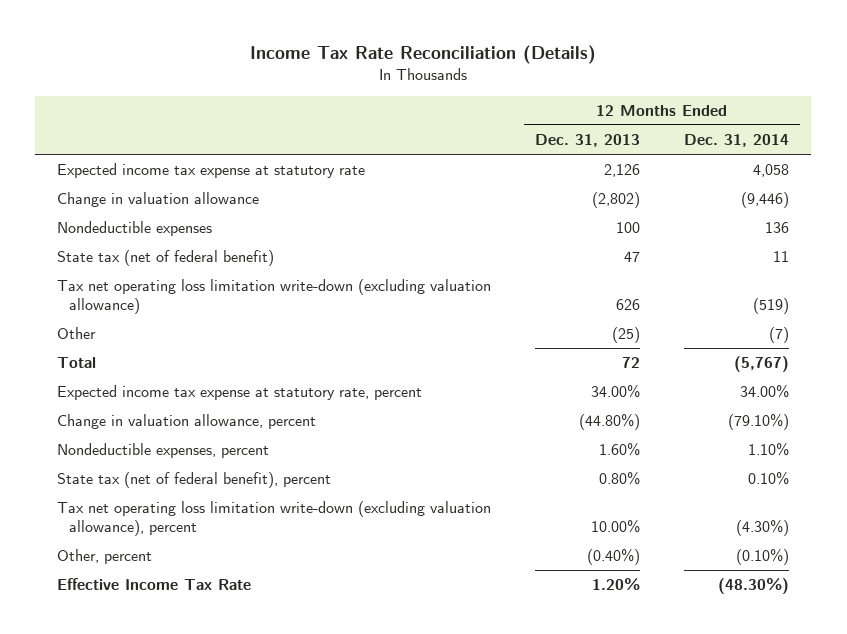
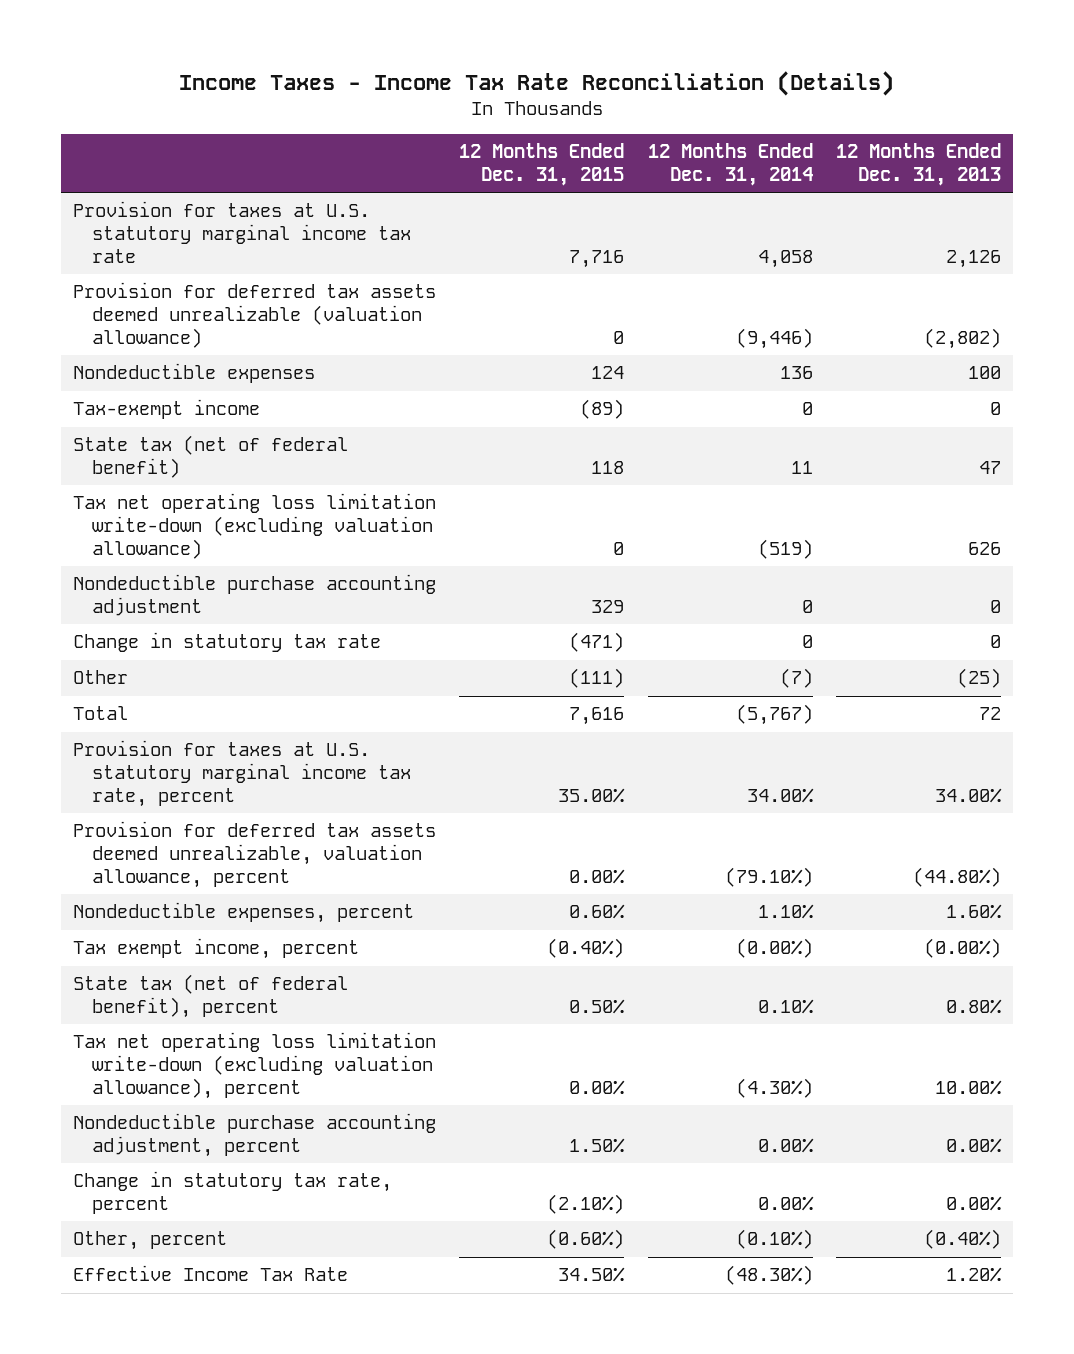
[250,45,597,65] Income Tax Rate Reconciliation (Details) -> [179,71,895,97] Income Taxes - Income Tax Rate Reconciliation (Details)
none -> [459,143,625,186] 12 Months Ended Dec. 31, 2015
[57,163,366,179] Expected income tax expense at statutory rate -> [72,201,411,263] Provision for taxes at U.S. statutory marginal income tax rate
[57,192,260,208] Change in valuation allowance -> [72,282,436,348] Provision for deferred tax assets deemed unrealizable (valuation allowance)
none -> [72,399,260,420] Tax-exempt income
none -> [72,574,436,617] Nondeductible purchase accounting adjustment
none -> [72,632,381,653] Change in statutory tax rate
[57,385,423,401] Expected income tax expense at statutory rate, percent -> [72,740,411,807] Provision for taxes at U.S. statutory marginal income tax rate, percent
[57,414,317,430] Change in valuation allowance, percent -> [72,821,436,888] Provision for deferred tax assets deemed unrealizable, valuation allowance, percent
none -> [72,938,359,960] Tax exempt income, percent
none -> [72,1113,436,1158] Nondeductible purchase accounting adjustment, percent
none -> [72,1171,392,1215] Change in statutory tax rate, percent

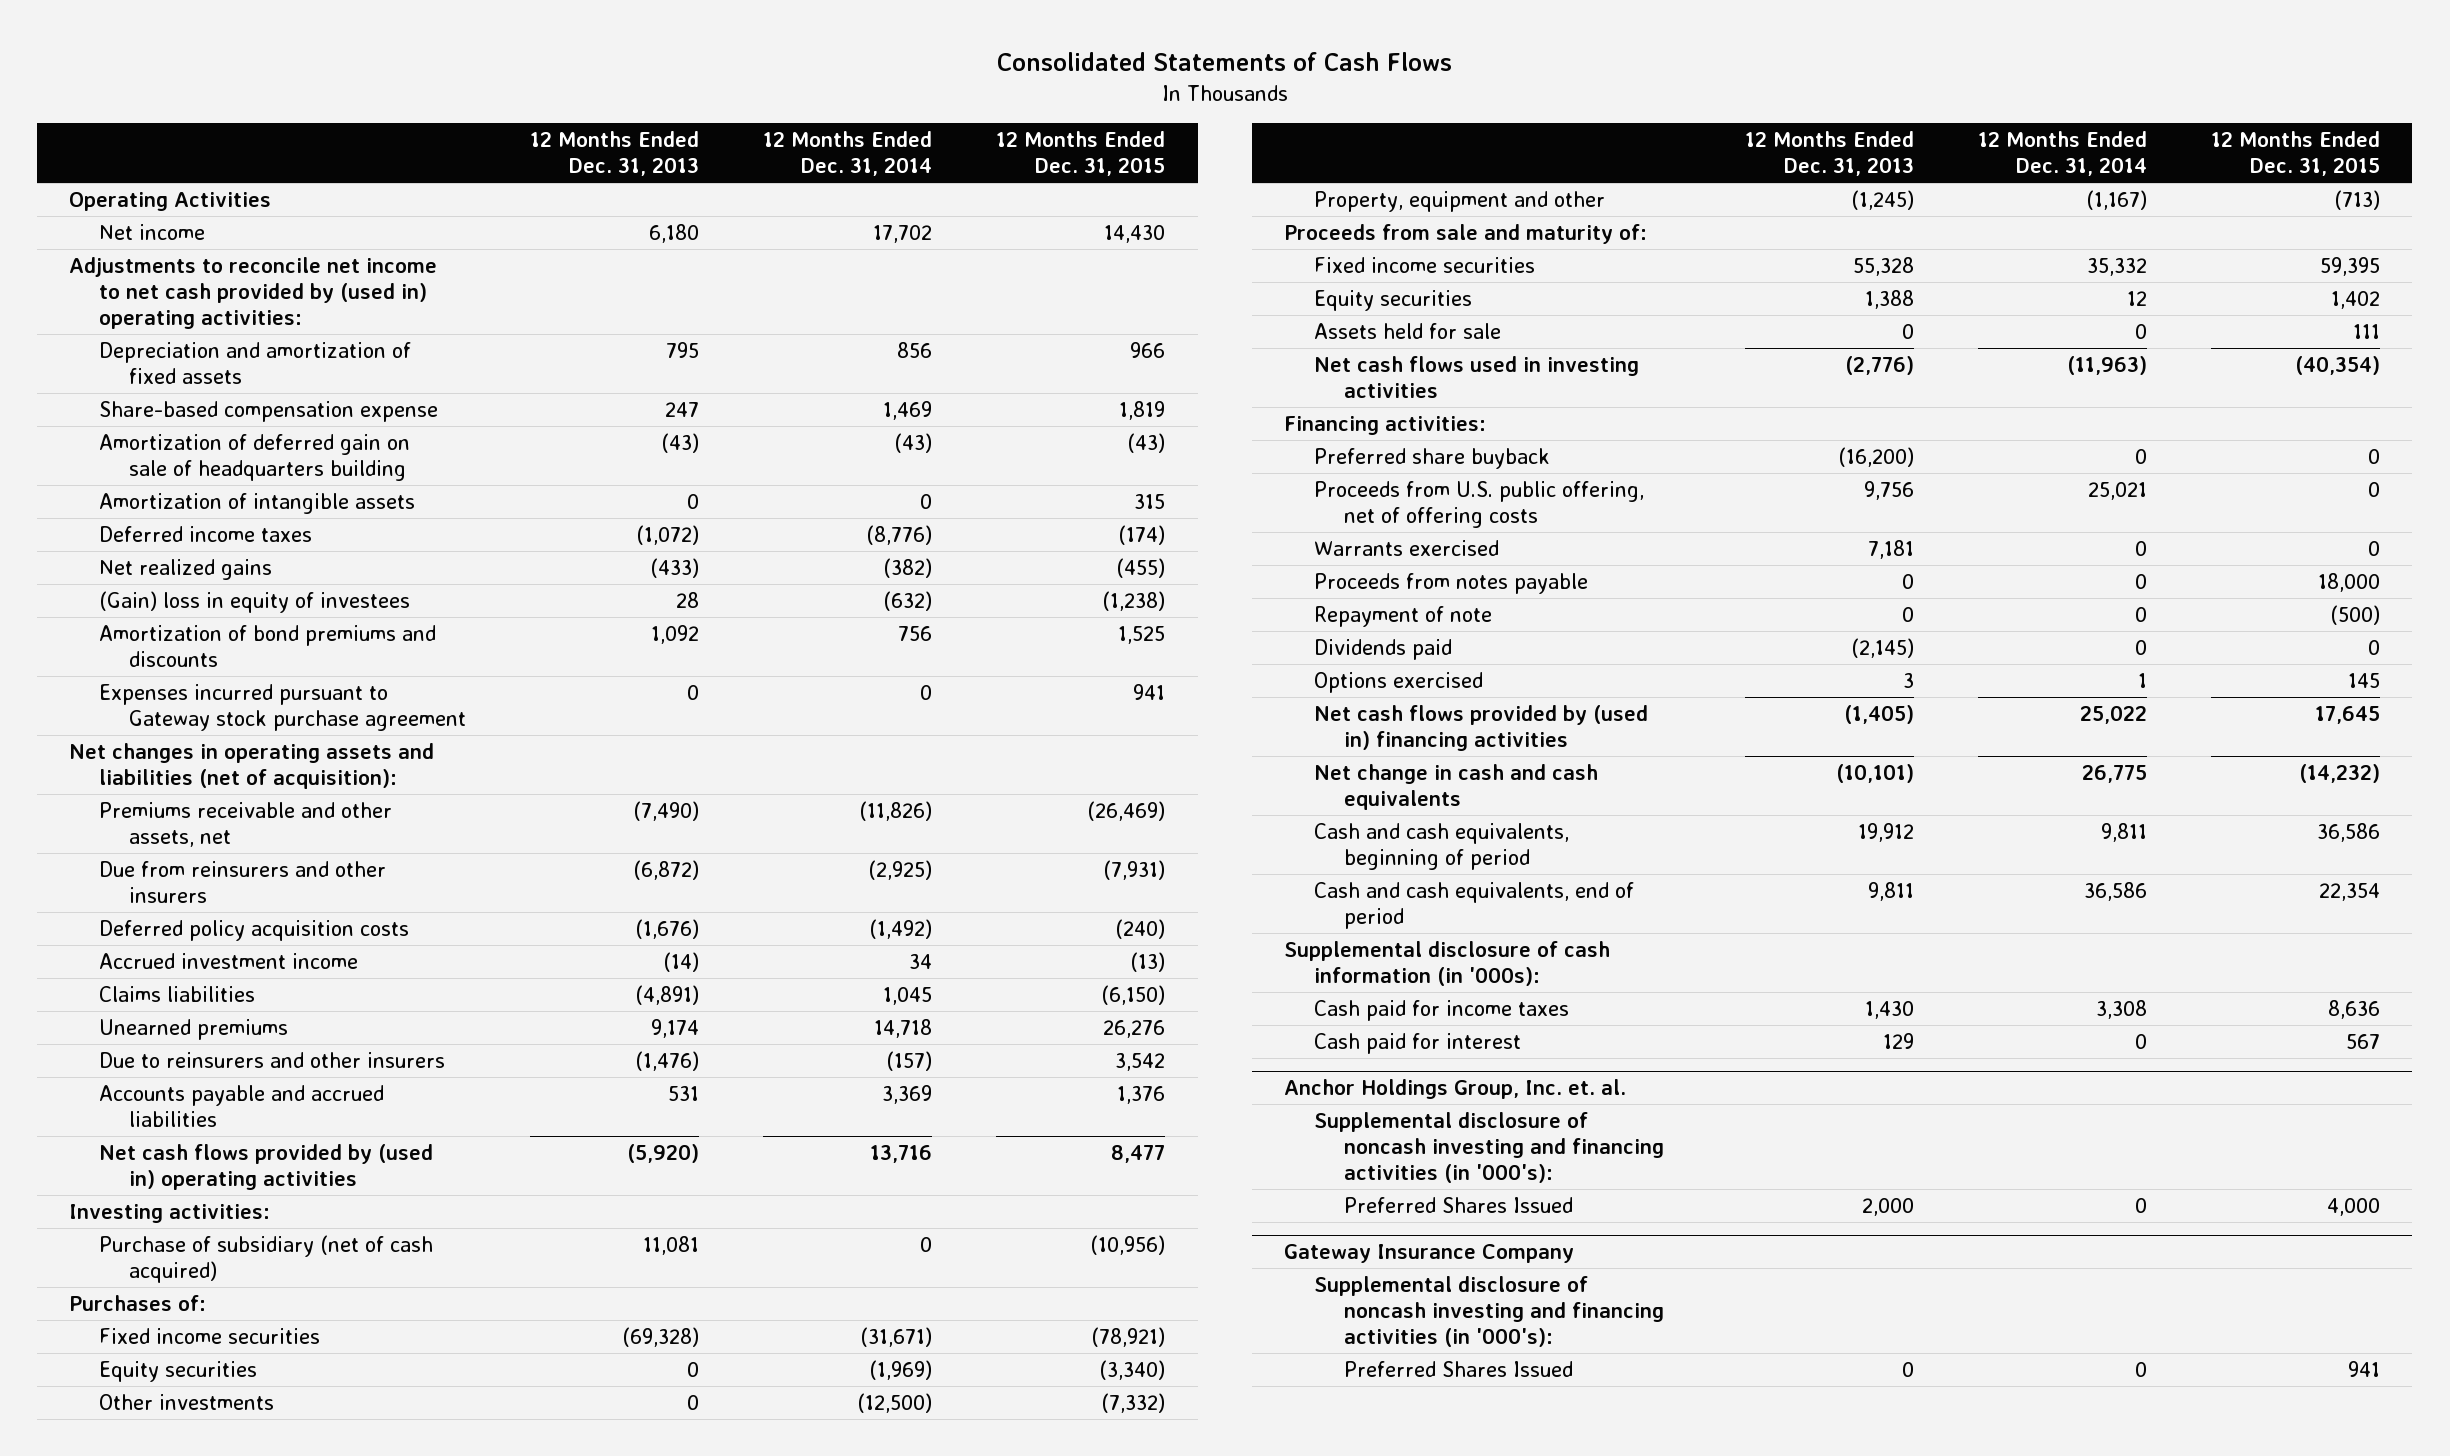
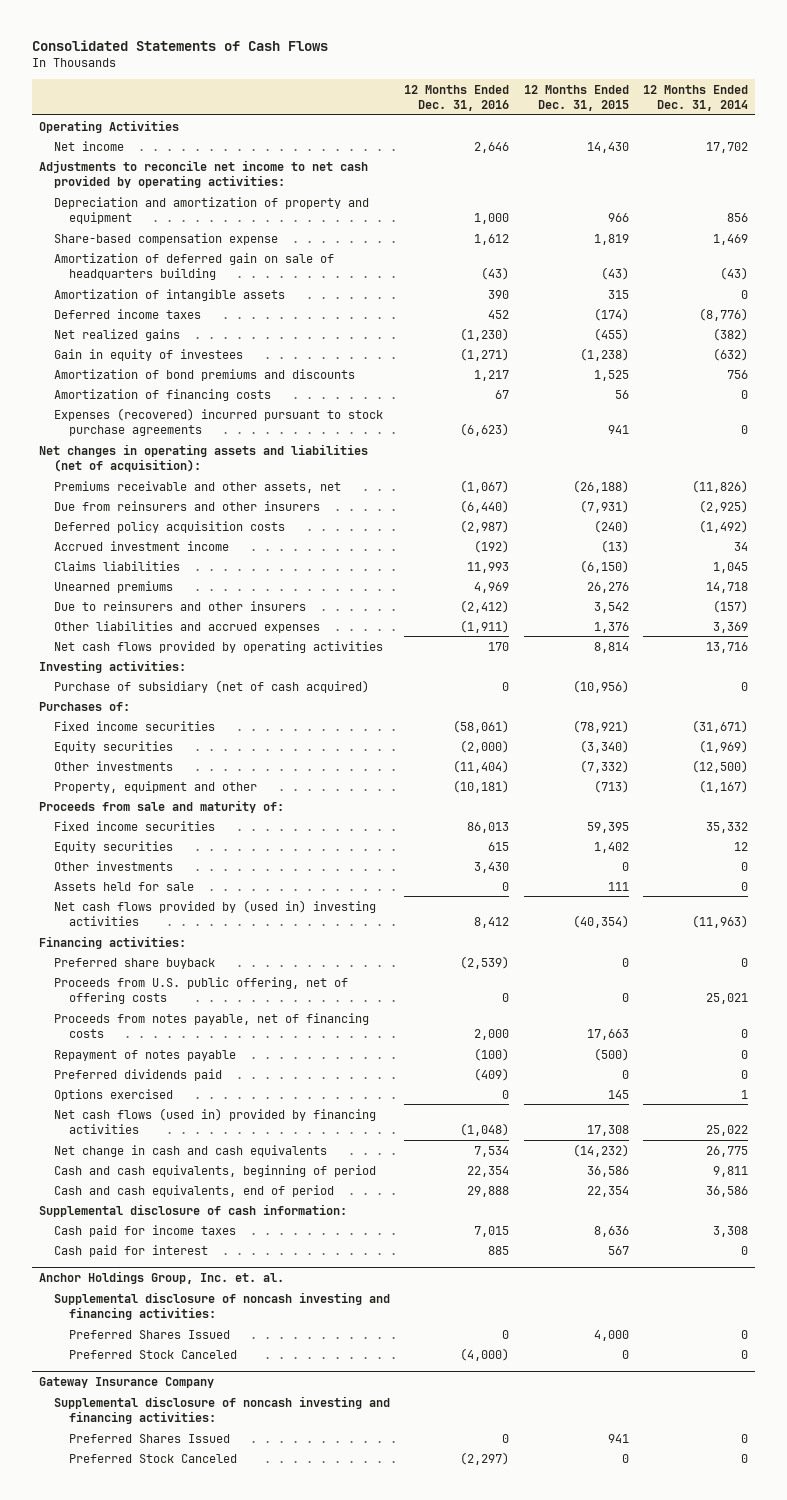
[530,130,700,176] 12 Months Ended Dec. 31, 2013 -> none
none -> [404,84,510,111] 12 Months Ended Dec. 31, 2016
[69,257,438,330] Adjustments to reconcile net income to net cash provided by (used in) operating activities: -> [39,159,369,188] Adjustments to reconcile net income to net cash provided by operating activities:
[99,342,412,385] Depreciation and amortization of fixed assets -> [54,196,370,224] Depreciation and amortization of property and equipment
[99,591,411,614] (Gain) loss in equity of investees -> [54,348,244,361] Gain in equity of investees
none -> [54,388,272,401] Amortization of financing costs
[99,684,467,732] Expenses incurred pursuant to Gateway stock purchase agreement -> [54,407,384,436] Expenses (recovered) incurred pursuant to stock purchase agreements
[1087,801,1166,822] (26,469) -> [572,479,629,493] (26,188)
[99,1085,385,1128] Accounts payable and accrued liabilities -> [54,620,321,633] Other liabilities and accrued expenses
[99,1144,434,1191] Net cash flows provided by (used in) operating activities -> [54,640,384,653] Net cash flows provided by operating activities
[1111,1145,1166,1164] 8,477 -> [593,641,629,653] 8,814
none -> [54,860,174,871] Other investments
[1314,356,1640,399] Net cash flows used in investing activities -> [54,899,377,926] Net cash flows provided by (used in) investing activities
[1314,540,1500,557] Warrants exercised -> none
[1314,573,1589,595] Proceeds from notes payable -> [54,1012,370,1038] Proceeds from notes payable, net of financing costs
[2318,573,2381,593] 18,000 -> [586,1028,629,1040] 17,663
[1314,606,1493,628] Repayment of note -> [54,1049,237,1061] Repayment of notes payable
[1314,639,1453,661] Dividends paid -> [54,1068,223,1081] Preferred dividends paid
[1314,705,1649,752] Net cash flows provided by (used in) financing activities -> [54,1107,377,1134] Net cash flows (used in) provided by financing activities
[2315,706,2381,725] 17,645 -> [586,1124,629,1136] 17,308
[1284,941,1611,987] Supplemental disclosure of cash information (in '000s): -> [39,1203,348,1217] Supplemental disclosure of cash information:
[1314,1112,1664,1184] Supplemental disclosure of noncash investing and financing activities (in '000's): -> [54,1291,391,1320] Supplemental disclosure of noncash investing and financing activities:
none -> [69,1349,238,1359] Preferred Stock Canceled
[1314,1276,1664,1348] Supplemental disclosure of noncash investing and financing activities (in '000's): -> [54,1395,391,1424] Supplemental disclosure of noncash investing and financing activities:
none -> [69,1453,238,1463] Preferred Stock Canceled

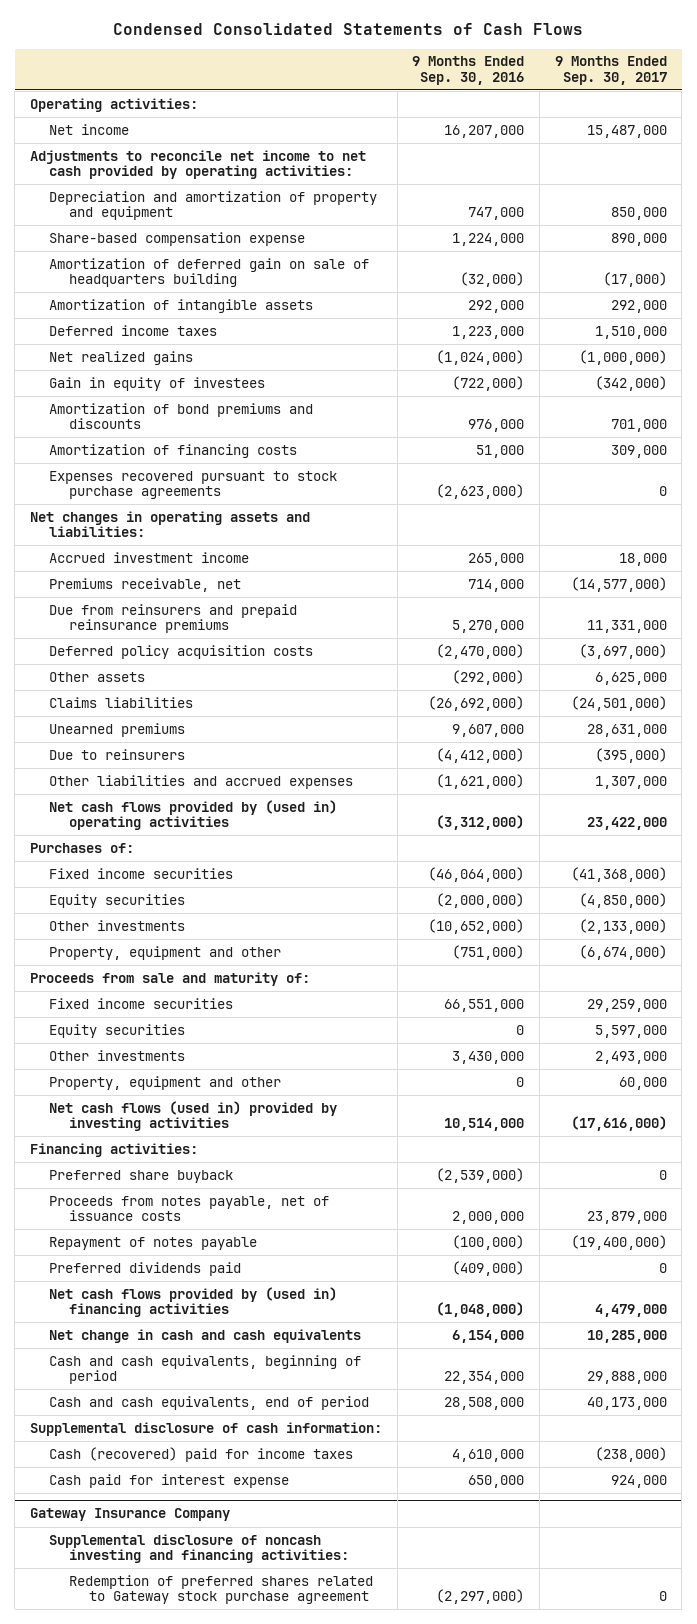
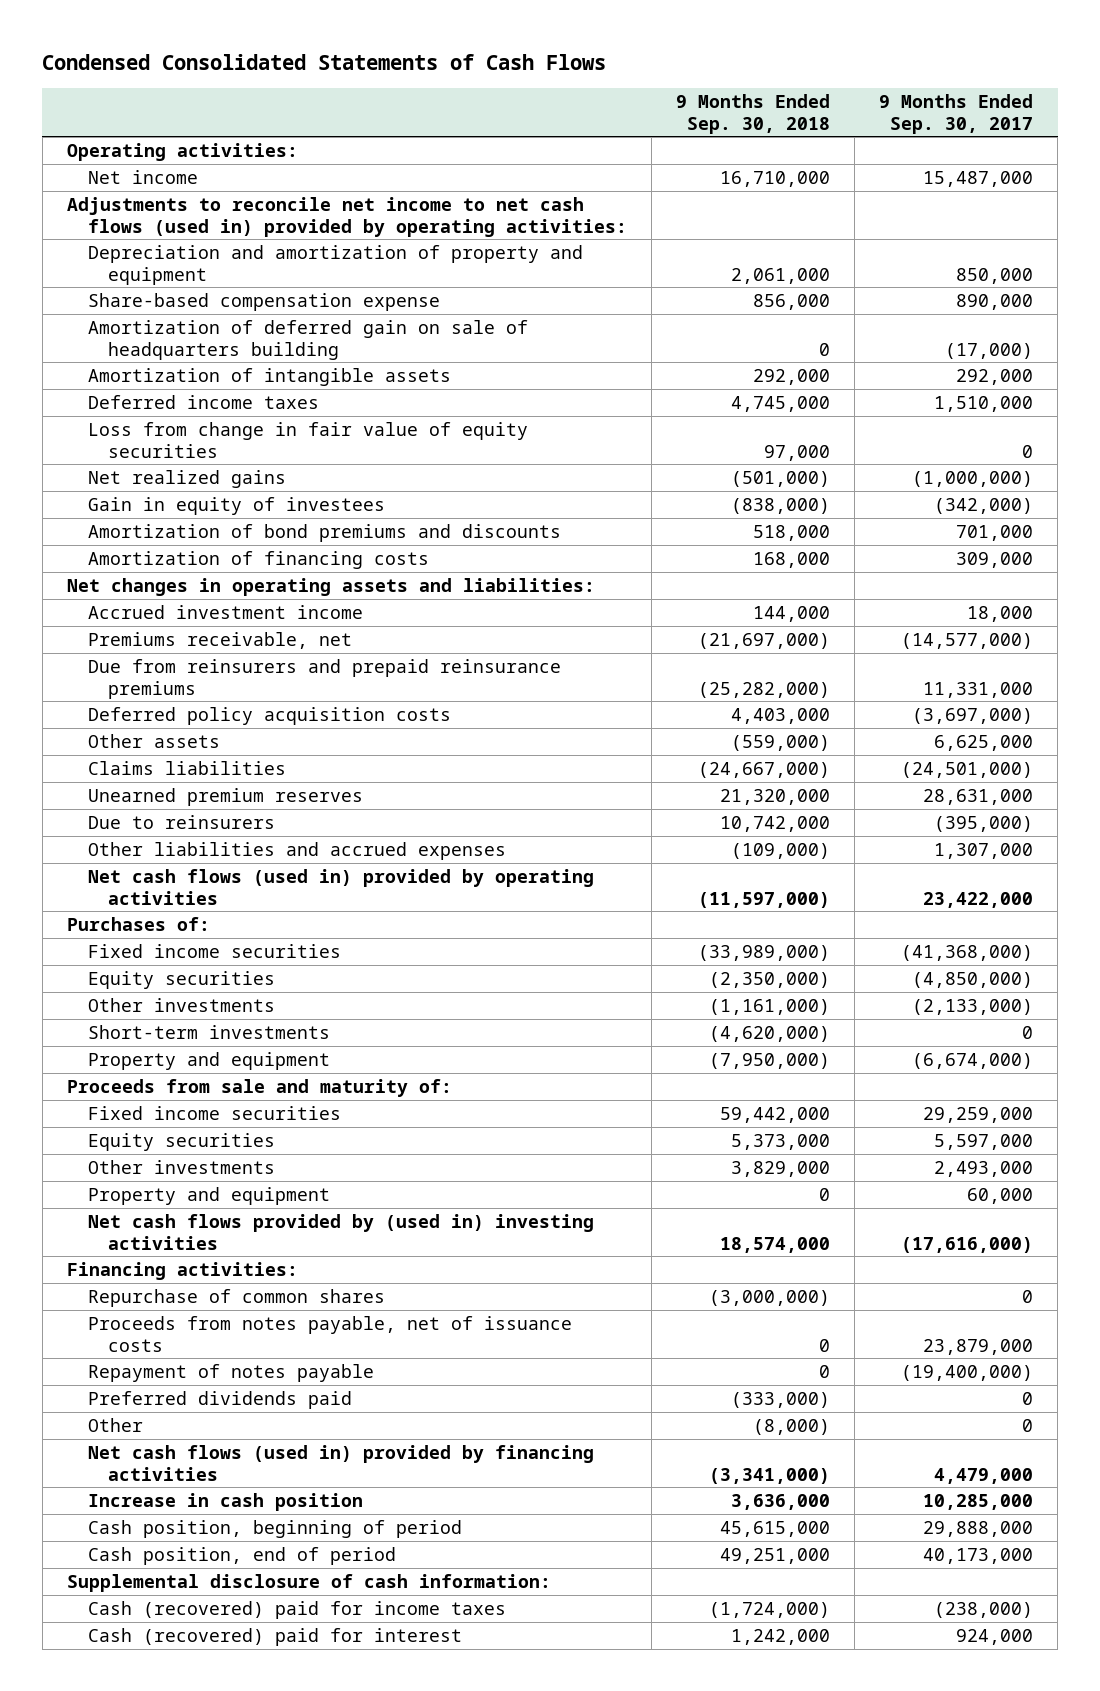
[412,56,525,85] 9 Months Ended Sep. 30, 2016 -> none
none -> [675,93,830,134] 9 Months Ended Sep. 30, 2018
[29,149,366,180] Adjustments to reconcile net income to net cash provided by operating activities: -> [66,196,627,237] Adjustments to reconcile net income to net cash flows (used in) provided by operating activities:
none -> [87,421,528,458] Loss from change in fair value of equity securities
[49,470,338,500] Expenses recovered pursuant to stock purchase agreements -> none
[49,722,186,737] Unearned premiums -> [87,787,363,806] Unearned premium reserves
[49,799,338,831] Net cash flows provided by (used in) operating activities -> [87,868,594,905] Net cash flows (used in) provided by operating activities
none -> [87,1024,330,1039] Short-term investments
[49,945,282,960] Property, equipment and other -> [87,1051,330,1070] Property and equipment
[49,1075,282,1090] Property, equipment and other -> [87,1186,330,1205] Property and equipment
[49,1100,338,1132] Net cash flows (used in) provided by investing activities -> [87,1213,594,1250] Net cash flows provided by (used in) investing activities
[49,1169,234,1183] Preferred share buyback -> none
none -> [87,1288,385,1307] Repurchase of common shares
none -> [87,1417,143,1432] Other
[49,1286,338,1318] Net cash flows provided by (used in) financing activities -> [87,1444,594,1481] Net cash flows (used in) provided by financing activities
[49,1328,362,1343] Net change in cash and cash equivalents -> [87,1492,363,1511] Increase in cash position
[49,1354,362,1385] Cash and cash equivalents, beginning of period -> [87,1519,462,1538] Cash position, beginning of period
[49,1395,370,1410] Cash and cash equivalents, end of period -> [87,1546,396,1565] Cash position, end of period
[29,1508,230,1522] Gateway Insurance Company -> none
[49,1533,350,1564] Supplemental disclosure of noncash investing and financing activities: -> none
[69,1574,374,1605] Redemption of preferred shares related to Gateway stock purchase agreement -> none
[49,1473,290,1488] Cash paid for interest expense -> [87,1627,462,1646] Cash (recovered) paid for interest

